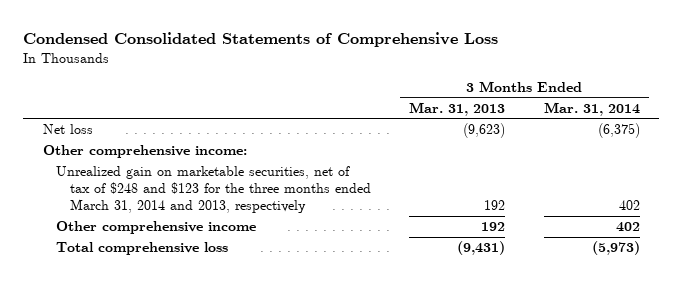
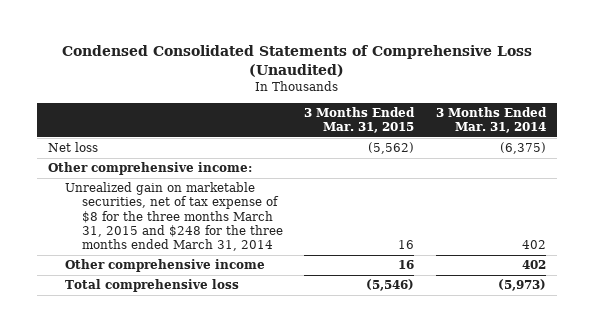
[23,32,499,48] Condensed Consolidated Statements of Comprehensive Loss -> [61,44,532,77] Condensed Consolidated Statements of Comprehensive Loss (Unaudited)
[409,101,506,116] Mar. 31, 2013 -> none
none -> [304,107,416,134] 3 Months Ended Mar. 31, 2015
[56,166,371,214] Unrealized gain on marketable securities, net of tax of $248 and $123 for the three months ended March 31, 2014 and 2013, respectively -> [64,182,283,252] Unrealized gain on marketable securities, net of tax expense of $8 for the three months March 31, 2015 and $248 for the three months ended March 31, 2014

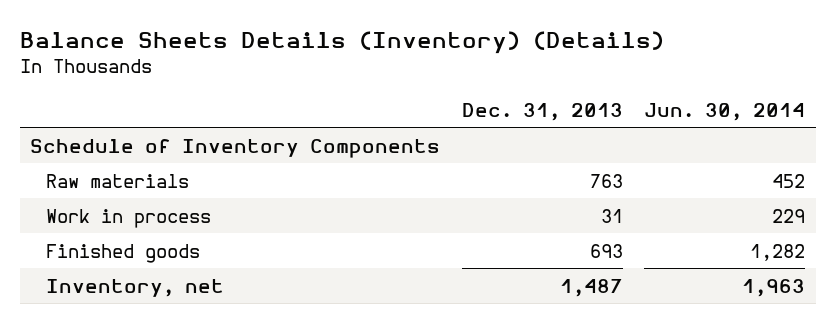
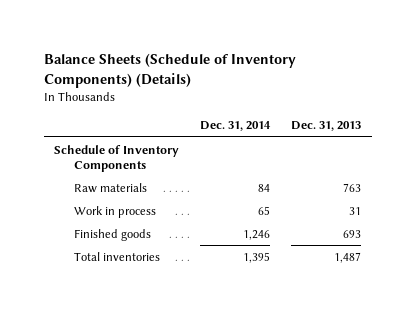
[19,31,664,55] Balance Sheets Details (Inventory) (Details) -> [44,52,297,88] Balance Sheets (Schedule of Inventory Components) (Details)
[643,102,805,121] Jun. 30, 2014 -> none
none -> [200,121,272,132] Dec. 31, 2014
[45,278,224,297] Inventory, net -> [74,251,161,261] Total inventories

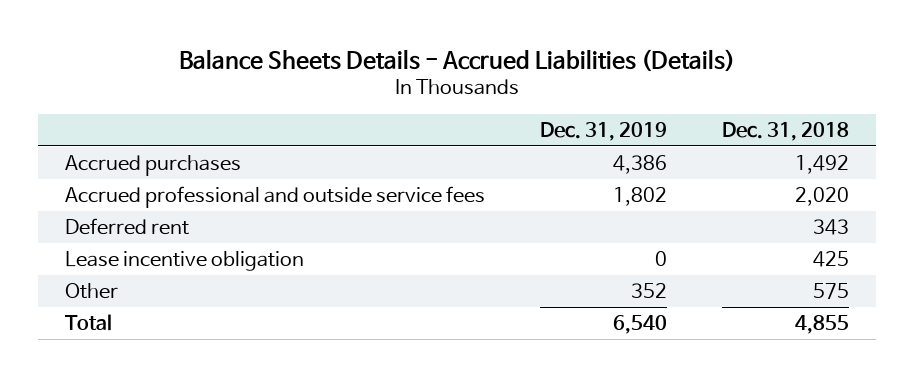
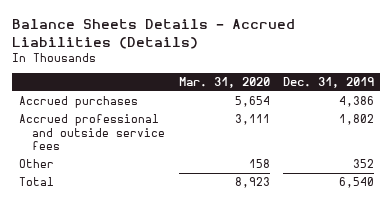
[721,121,849,141] Dec. 31, 2018 -> none
none -> [178,77,270,89] Mar. 31, 2020
[65,218,190,236] Deferred rent -> none
[65,251,305,272] Lease incentive obligation -> none

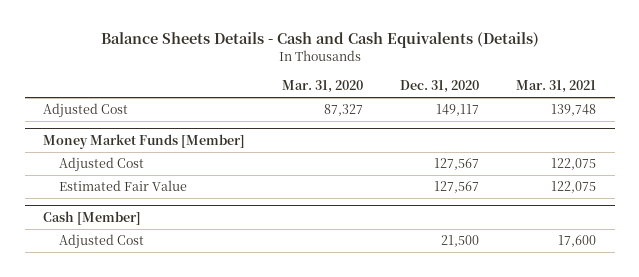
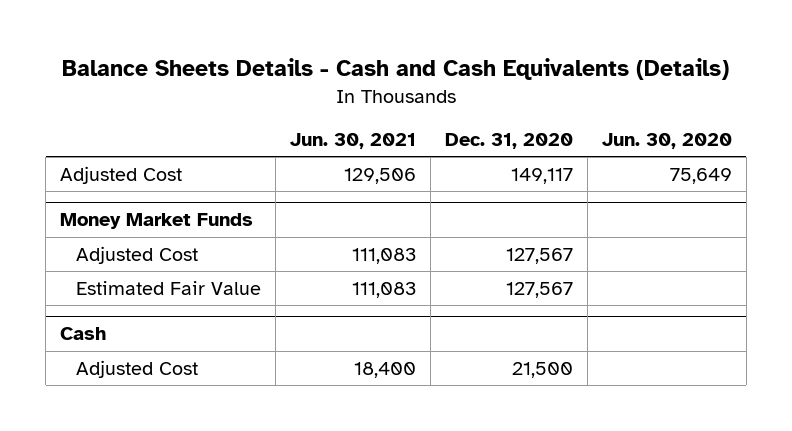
[282,80,364,94] Mar. 31, 2020 -> none
[516,80,597,94] Mar. 31, 2021 -> none
none -> [289,132,416,149] Jun. 30, 2021
none -> [601,132,732,149] Jun. 30, 2020
[43,134,246,150] Money Market Funds [Member] -> [59,213,253,230] Money Market Funds
[43,211,142,226] Cash [Member] -> [59,327,106,341] Cash

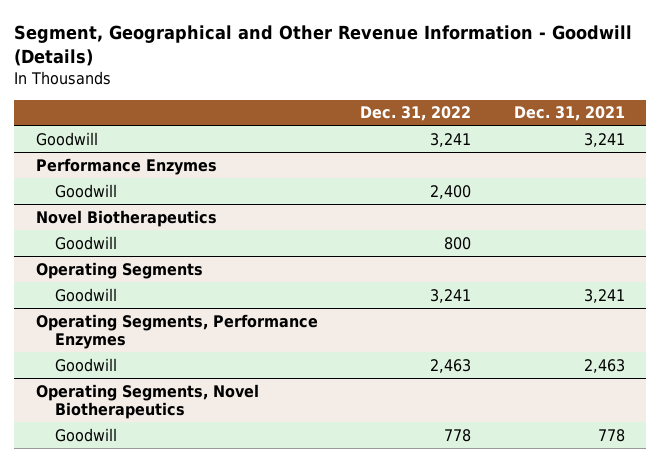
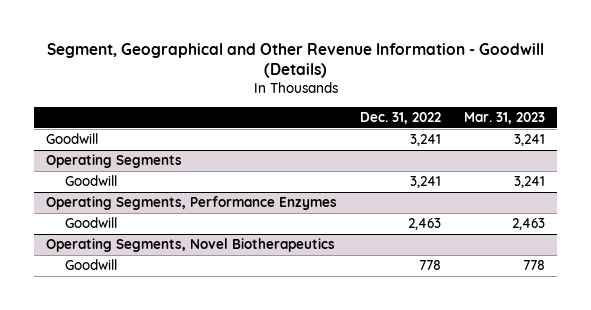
[514,106,626,122] Dec. 31, 2021 -> none
none -> [464,111,546,124] Mar. 31, 2023
[35,157,217,175] Performance Enzymes -> none
[54,183,117,198] Goodwill -> none
[35,209,217,227] Novel Biotherapeutics -> none
[54,235,117,250] Goodwill -> none

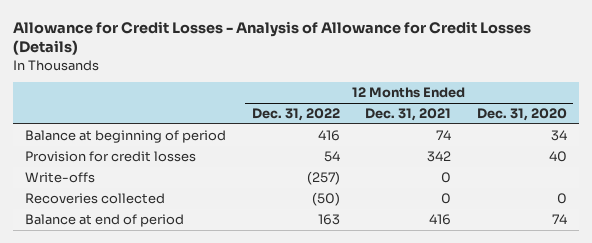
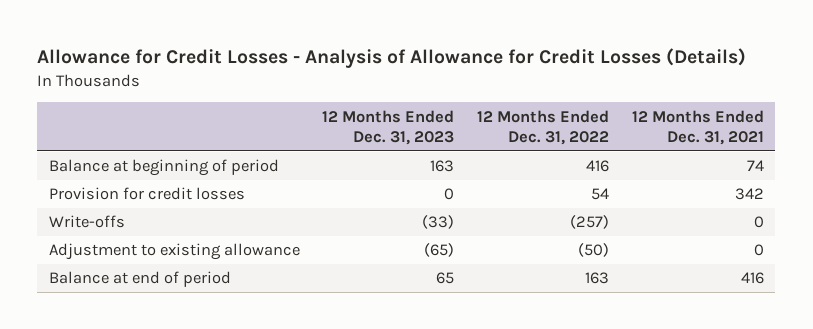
[476,108,567,122] Dec. 31, 2020 -> none
none -> [322,109,455,146] 12 Months Ended Dec. 31, 2023
[25,193,166,205] Recoveries collected -> [48,243,300,261] Adjustment to existing allowance

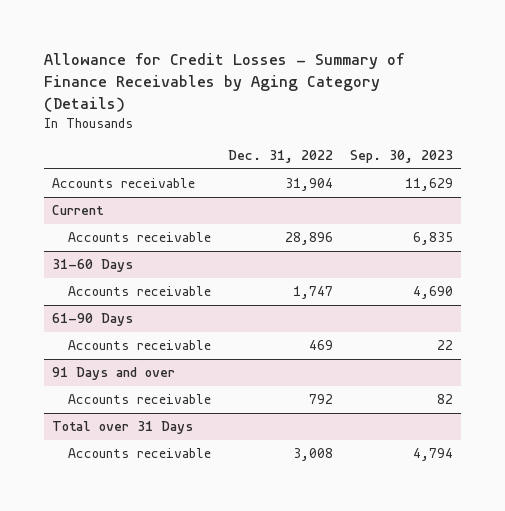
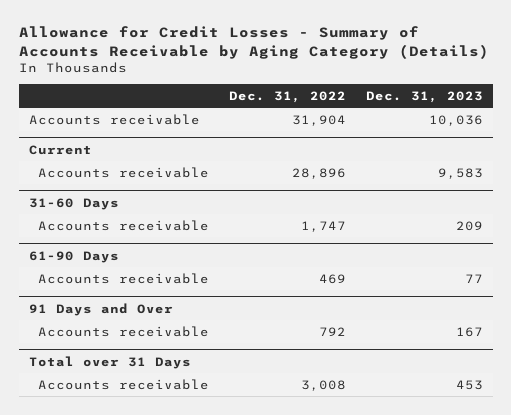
[43,53,405,112] Allowance for Credit Losses - Summary of Finance Receivables by Aging Category (Details) -> [18,26,489,59] Allowance for Credit Losses - Summary of Accounts Receivable by Aging Category (Details)
[349,150,453,164] Sep. 30, 2023 -> none
none -> [365,90,483,103] Dec. 31, 2023
[52,367,176,381] 91 Days and over -> [28,302,173,316] 91 Days and Over

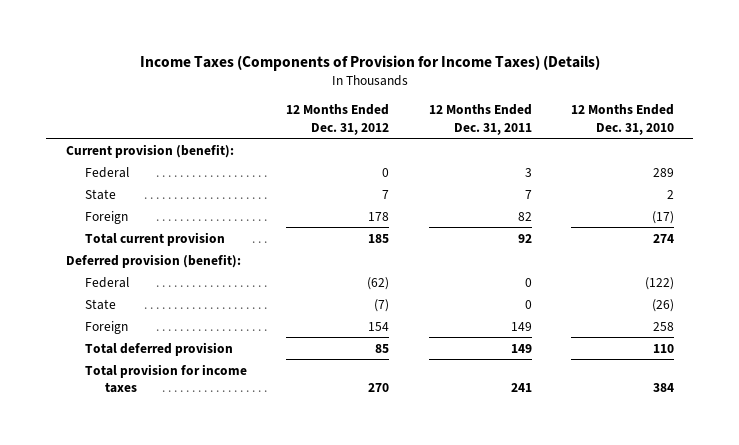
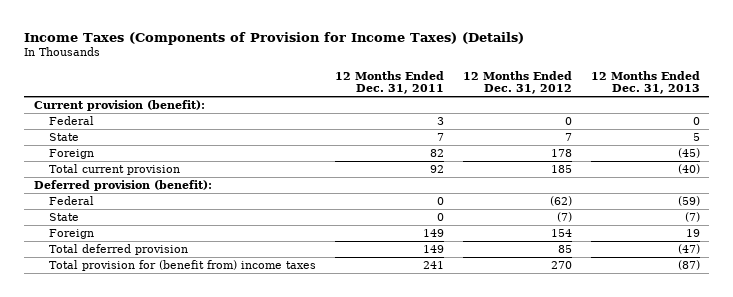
[570,104,674,135] 12 Months Ended Dec. 31, 2010 -> none
none -> [590,70,700,95] 12 Months Ended Dec. 31, 2013
[85,363,248,393] Total provision for income taxes -> [48,259,316,271] Total provision for (benefit from) income taxes

